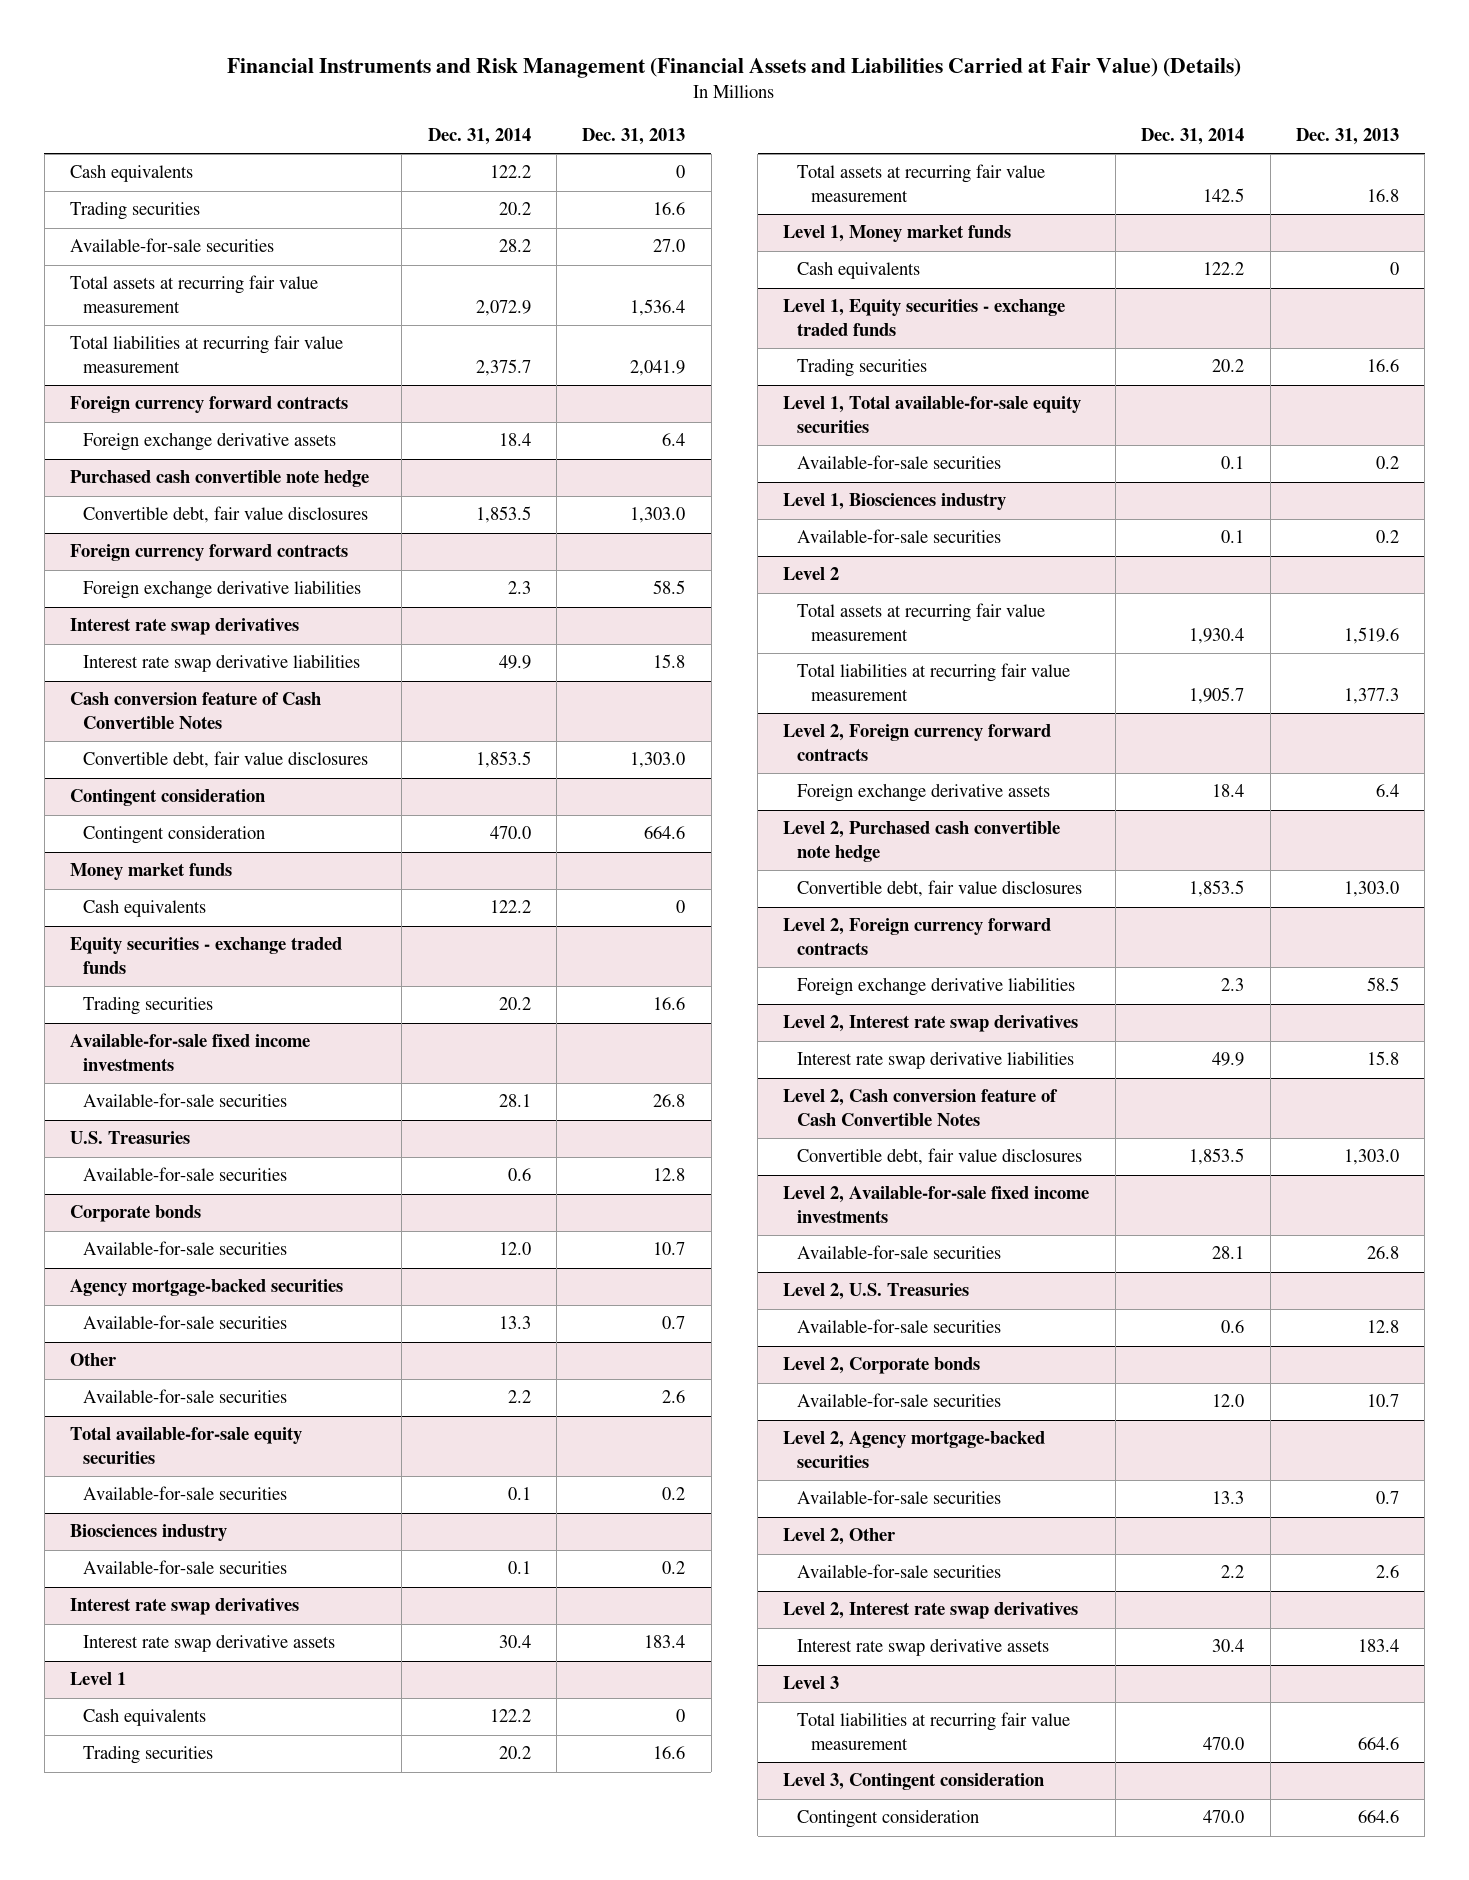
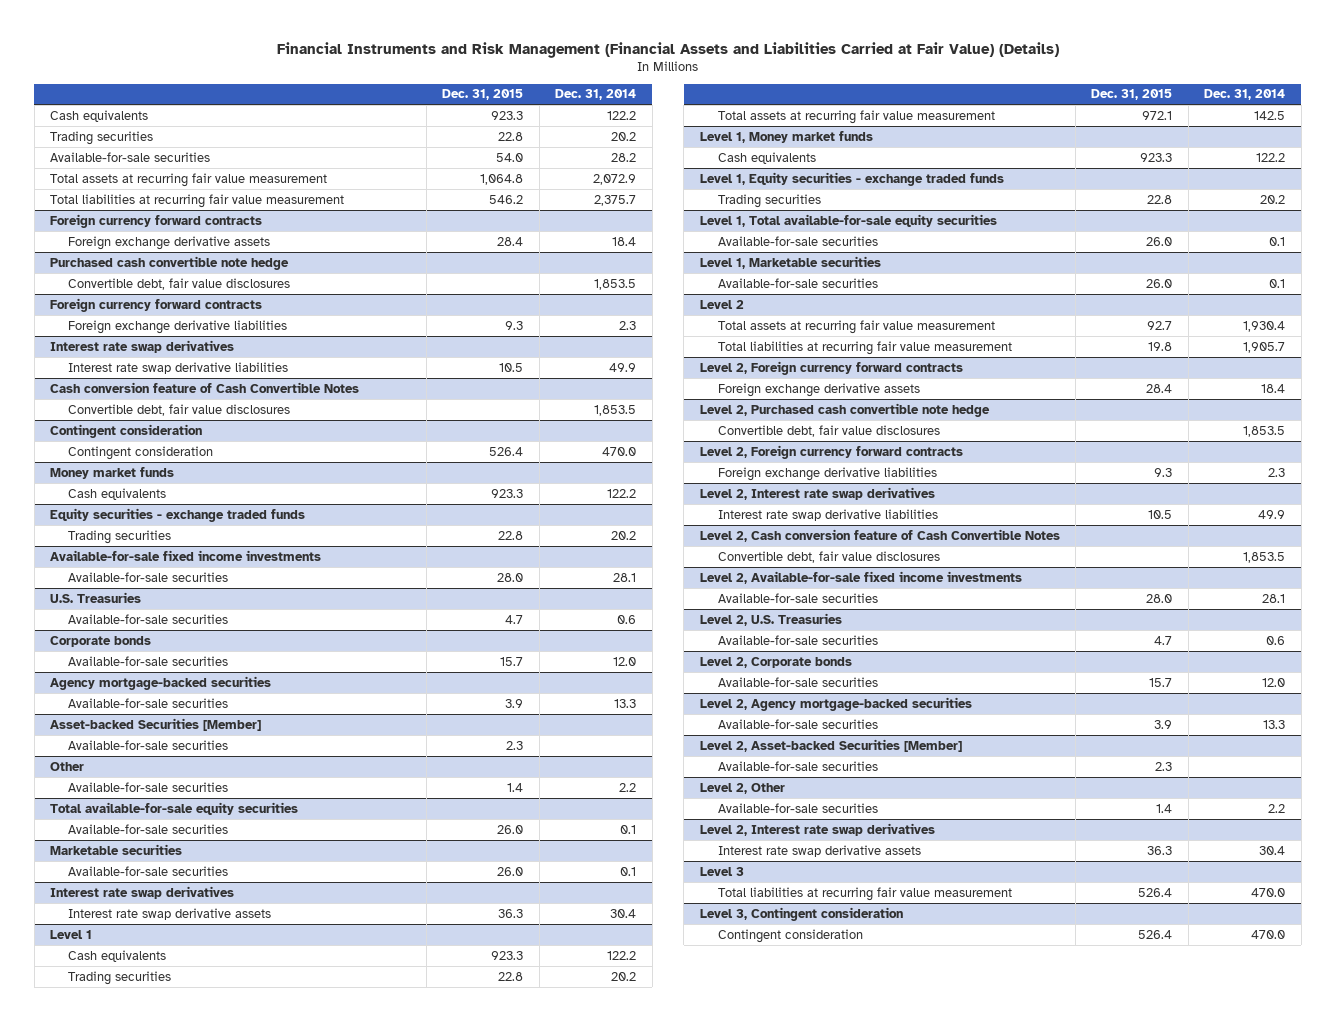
[582,127,686,145] Dec. 31, 2013 -> none
none -> [442,89,524,101] Dec. 31, 2015
none -> [50,717,262,731] Asset-backed Securities [Member]
none -> [68,739,229,750] Available-for-sale securities
[69,1524,227,1542] Biosciences industry -> [50,843,183,855] Marketable securities
[783,493,1007,511] Level 1, Biosciences industry -> none
none -> [699,255,881,269] Level 1, Marketable securities
none -> [699,738,962,752] Level 2, Asset-backed Securities [Member]
none -> [717,760,878,771] Available-for-sale securities

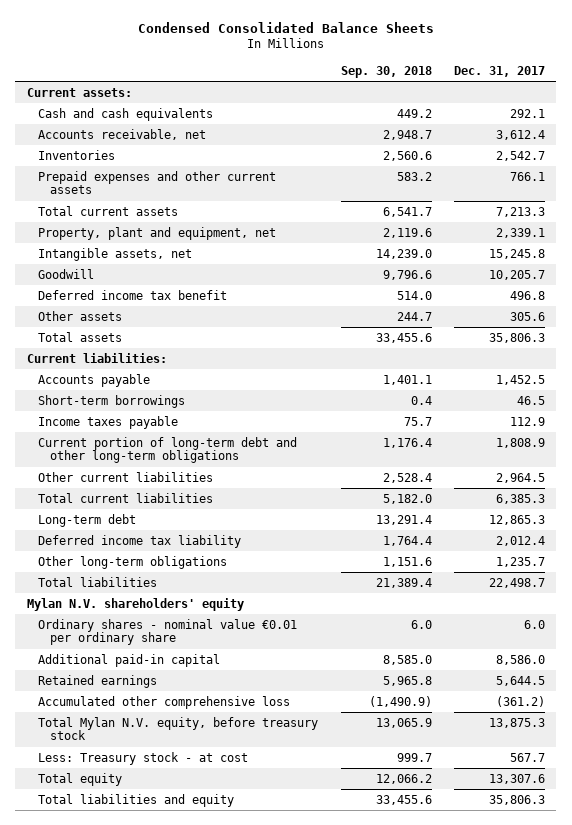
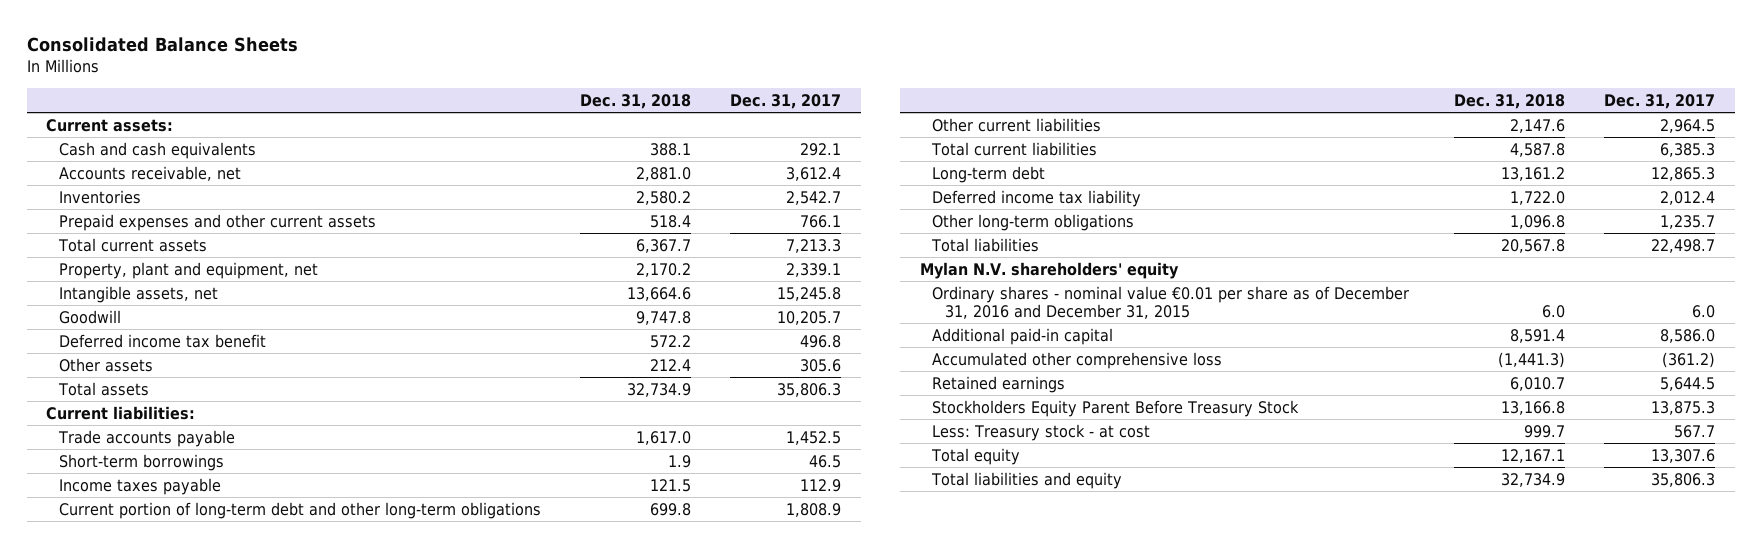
[137,22,434,34] Condensed Consolidated Balance Sheets -> [26,36,298,52] Consolidated Balance Sheets
[340,65,432,78] Sep. 30, 2018 -> none
none -> [580,93,692,109] Dec. 31, 2018
[38,373,151,387] Accounts payable -> [57,429,235,447] Trade accounts payable
[38,618,298,646] Ordinary shares - nominal value €0.01 per ordinary share -> [932,285,1410,320] Ordinary shares - nominal value €0.01 per share as of December 31, 2016 and December 31, 2015
[38,674,158,688] Retained earnings -> [932,375,1066,393] Retained earnings
[38,716,319,741] Total Mylan N.V. equity, before treasury stock -> [932,399,1300,417] Stockholders Equity Parent Before Treasury Stock

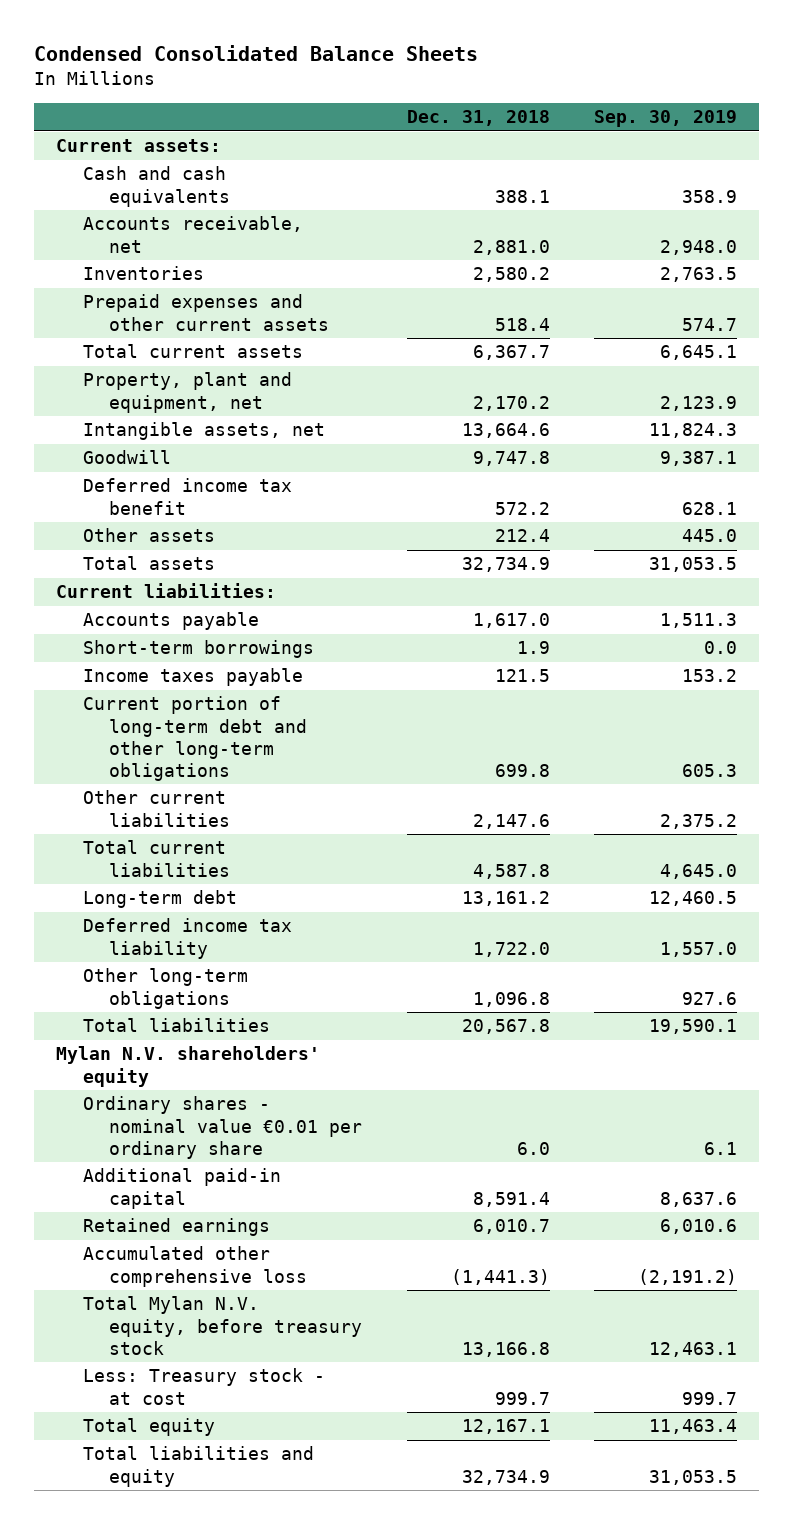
[26,36,298,52] Consolidated Balance Sheets -> [34,45,479,62] Condensed Consolidated Balance Sheets
[730,93,842,109] Dec. 31, 2017 -> none
none -> [593,110,737,128] Sep. 30, 2019
[57,429,235,447] Trade accounts payable -> [82,612,259,631] Accounts payable
[932,285,1410,320] Ordinary shares - nominal value €0.01 per share as of December 31, 2016 and December 31, 2015 -> [82,1096,363,1159] Ordinary shares - nominal value €0.01 per ordinary share
[932,351,1223,369] Accumulated other comprehensive loss -> [82,1246,308,1287] Accumulated other comprehensive loss
[932,399,1300,417] Stockholders Equity Parent Before Treasury Stock -> [82,1296,363,1355] Total Mylan N.V. equity, before treasury stock

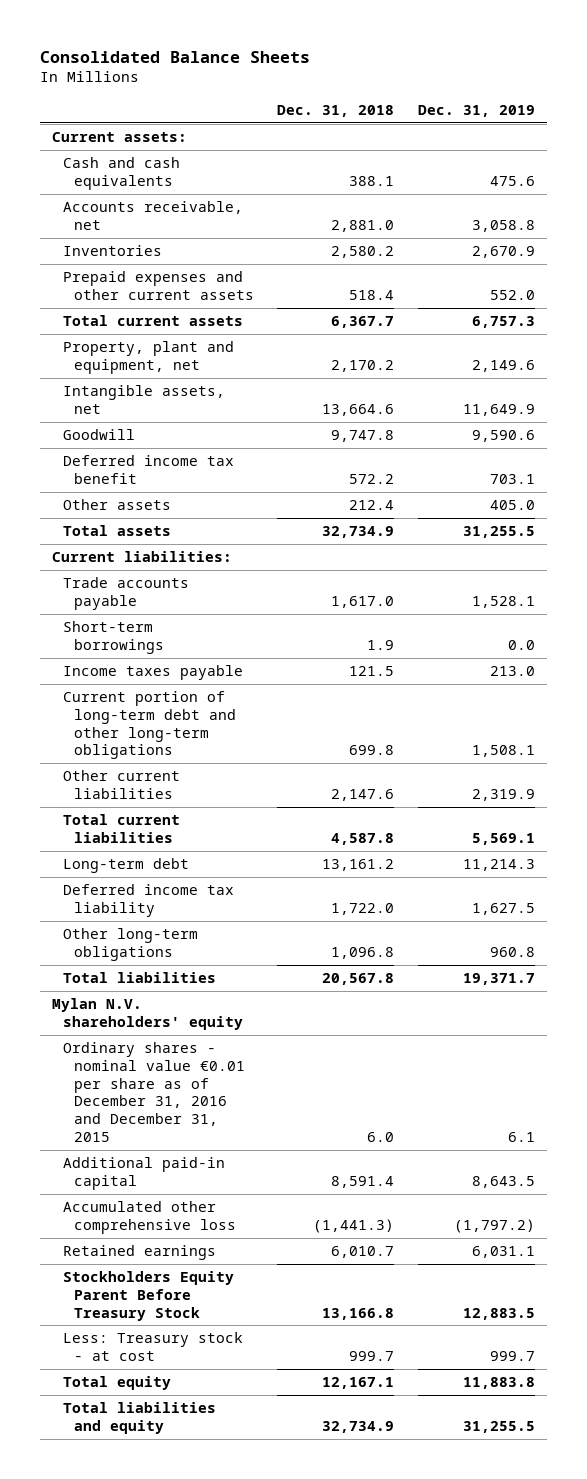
[34,45,479,62] Condensed Consolidated Balance Sheets -> [40,50,311,63] Consolidated Balance Sheets
[593,110,737,128] Sep. 30, 2019 -> none
none -> [417,104,535,117] Dec. 31, 2019
[82,612,259,631] Accounts payable -> [62,577,189,610] Trade accounts payable
[82,1096,363,1159] Ordinary shares - nominal value €0.01 per ordinary share -> [62,1042,245,1142] Ordinary shares - nominal value €0.01 per share as of December 31, 2016 and December 31, 2015
[82,1218,270,1237] Retained earnings -> [62,1245,216,1261] Retained earnings
[82,1296,363,1355] Total Mylan N.V. equity, before treasury stock -> [62,1271,234,1321] Stockholders Equity Parent Before Treasury Stock

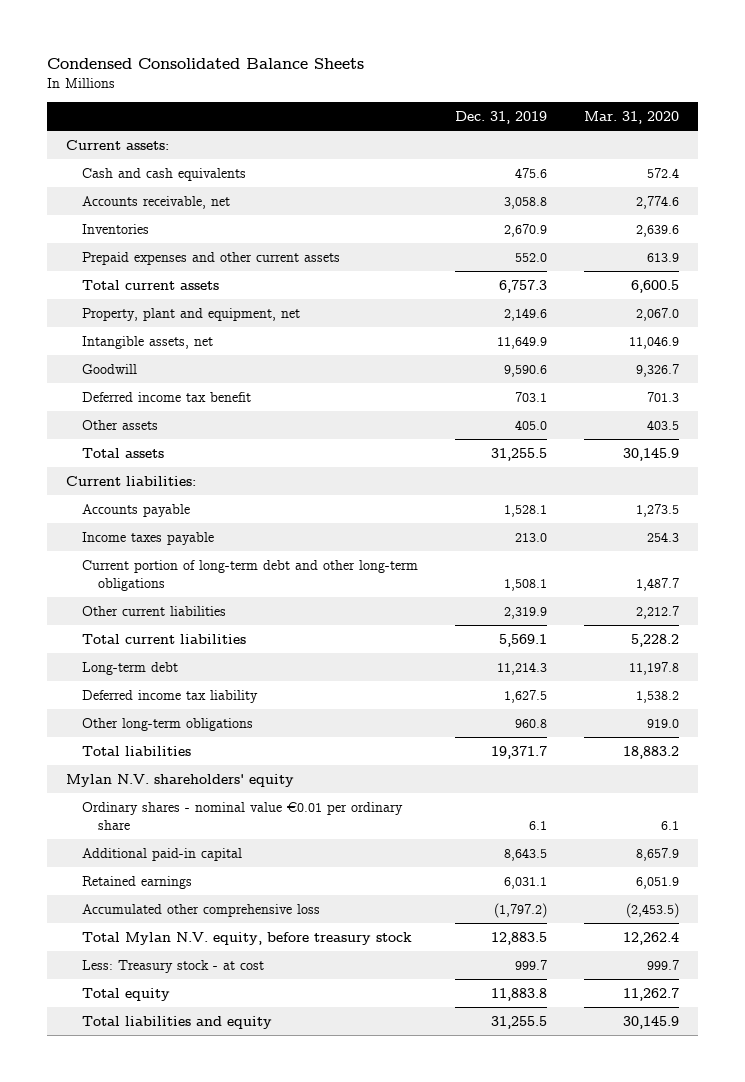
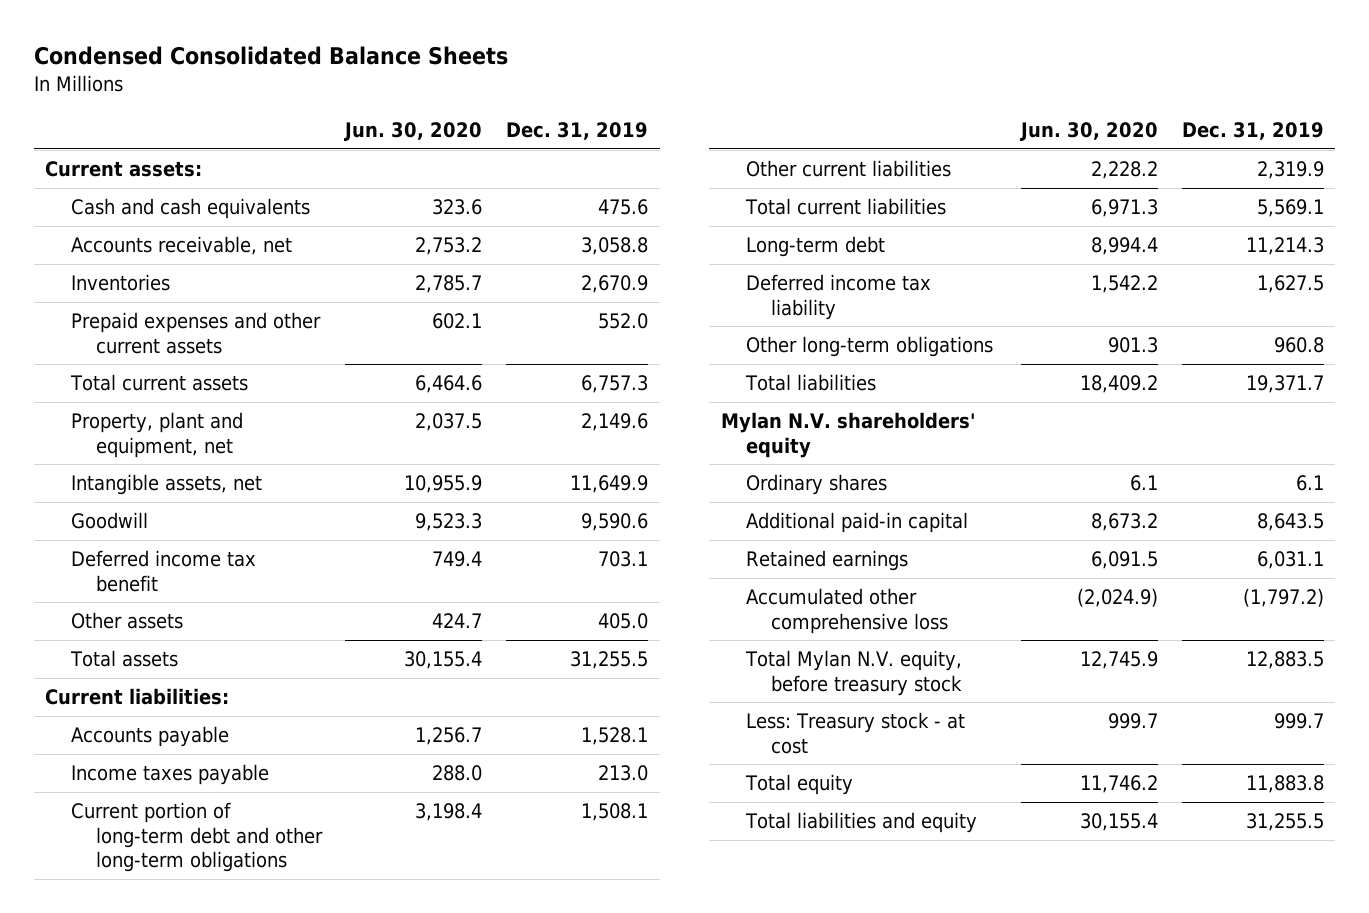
[584,110,680,124] Mar. 31, 2020 -> none
none -> [344,121,483,141] Jun. 30, 2020
[81,802,403,831] Ordinary shares - nominal value €0.01 per ordinary share -> [746,474,888,496] Ordinary shares

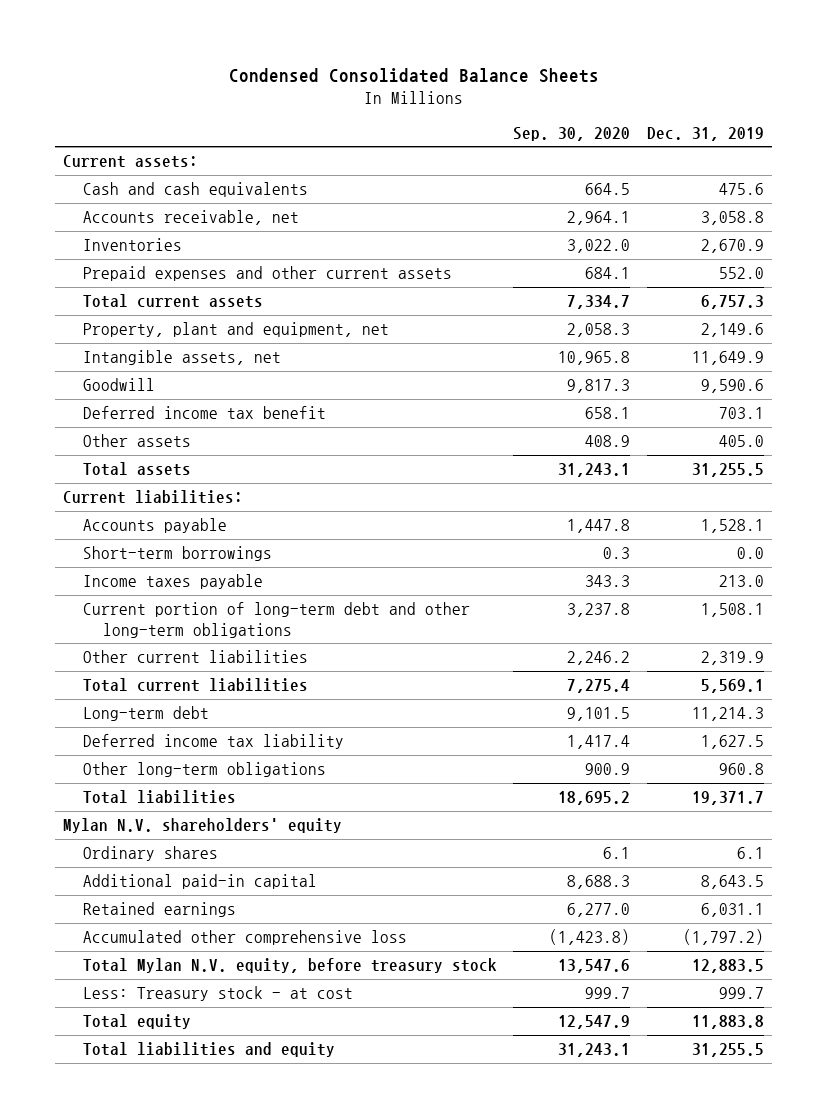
[344,121,483,141] Jun. 30, 2020 -> none
none -> [513,126,631,141] Sep. 30, 2020
none -> [83,545,273,561] Short-term borrowings

